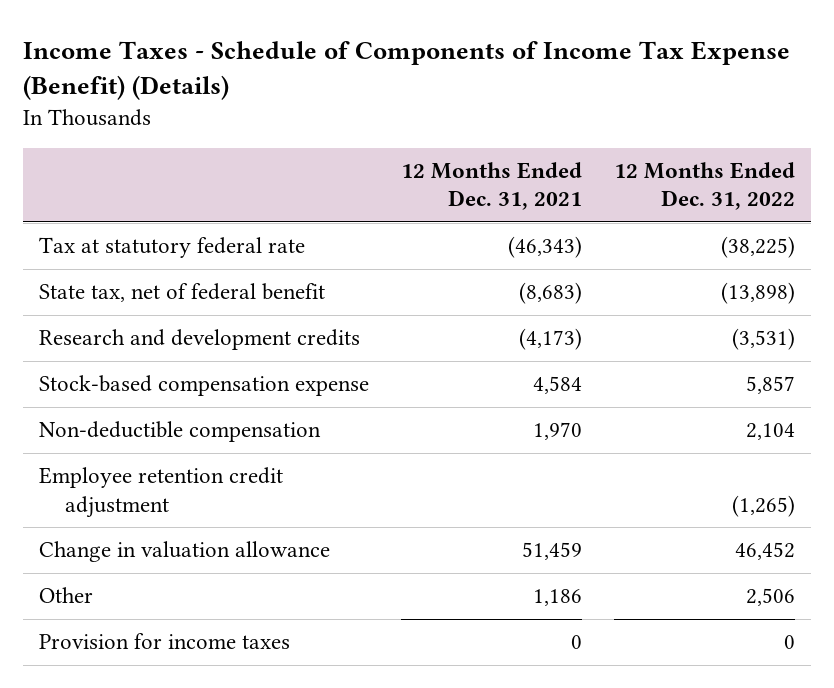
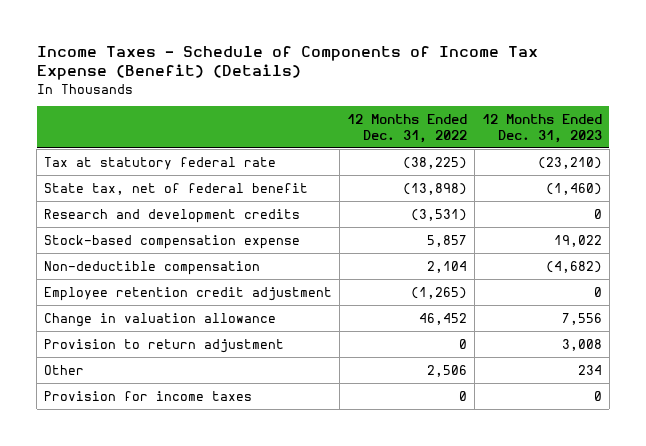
[401,161,583,211] 12 Months Ended Dec. 31, 2021 -> none
none -> [481,113,602,143] 12 Months Ended Dec. 31, 2023
none -> [44,338,285,353] Provision to return adjustment

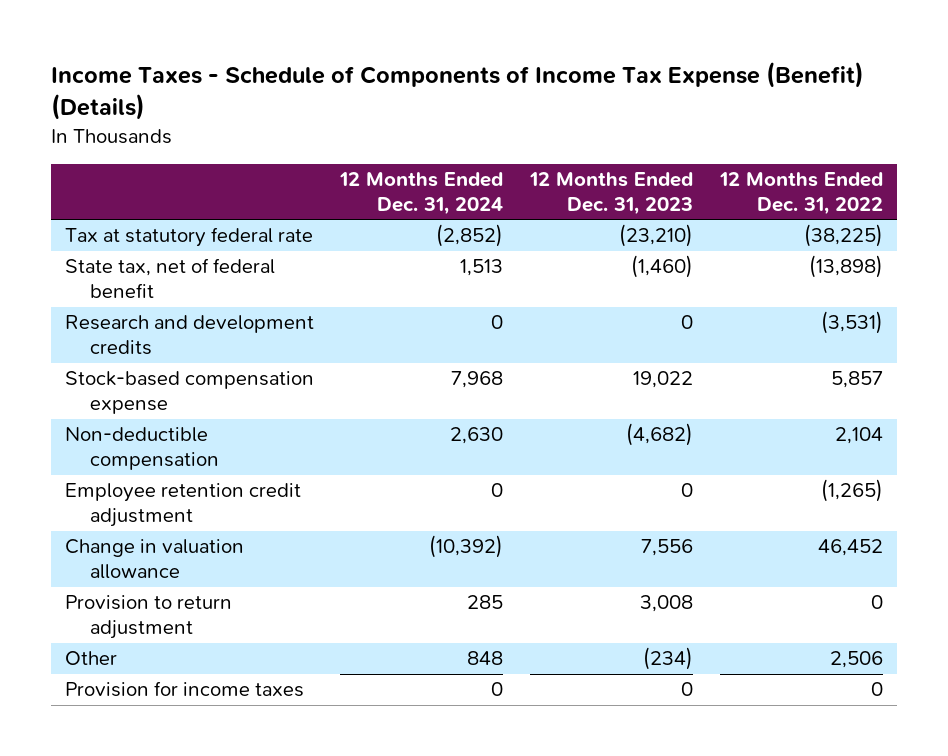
none -> [339,171,504,215] 12 Months Ended Dec. 31, 2024
[577,364,602,375] 234 -> [643,647,694,671] (234)

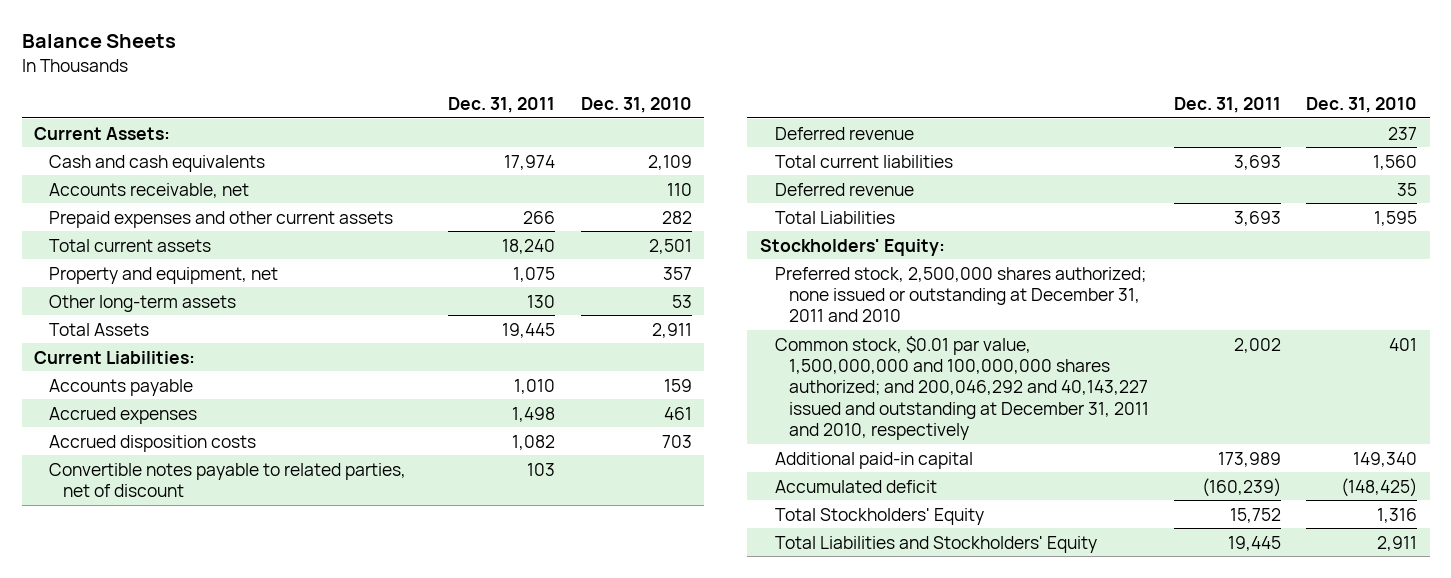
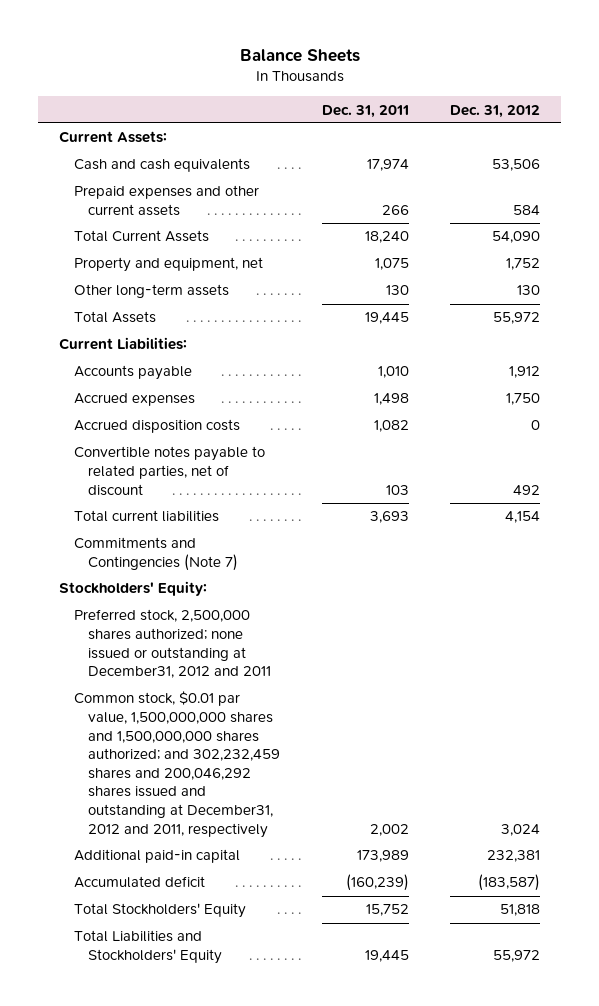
[580,96,692,113] Dec. 31, 2010 -> none
none -> [450,104,541,118] Dec. 31, 2012
[48,182,249,198] Accounts receivable, net -> none
[48,238,211,252] Total current assets -> [73,230,209,243] Total Current Assets
[774,126,914,140] Deferred revenue -> none
[774,182,914,196] Deferred revenue -> none
[774,210,895,224] Total Liabilities -> none
none -> [73,537,239,572] Commitments and Contingencies (Note 7)
[774,266,1146,323] Preferred stock, 2,500,000 shares authorized; none issued or outstanding at December 31, 2011 and 2010 -> [73,609,272,679] Preferred stock, 2,500,000 shares authorized; none issued or outstanding at December31, 2012 and 2011
[774,335,1150,441] Common stock, $0.01 par value, 1,500,000,000 and 100,000,000 shares authorized; and 200,046,292 and 40,143,227 issued and outstanding at December 31, 2011 and 2010, respectively -> [73,691,281,838] Common stock, $0.01 par value, 1,500,000,000 shares and 1,500,000,000 shares authorized; and 302,232,459 shares and 200,046,292 shares issued and outstanding at December31, 2012 and 2011, respectively

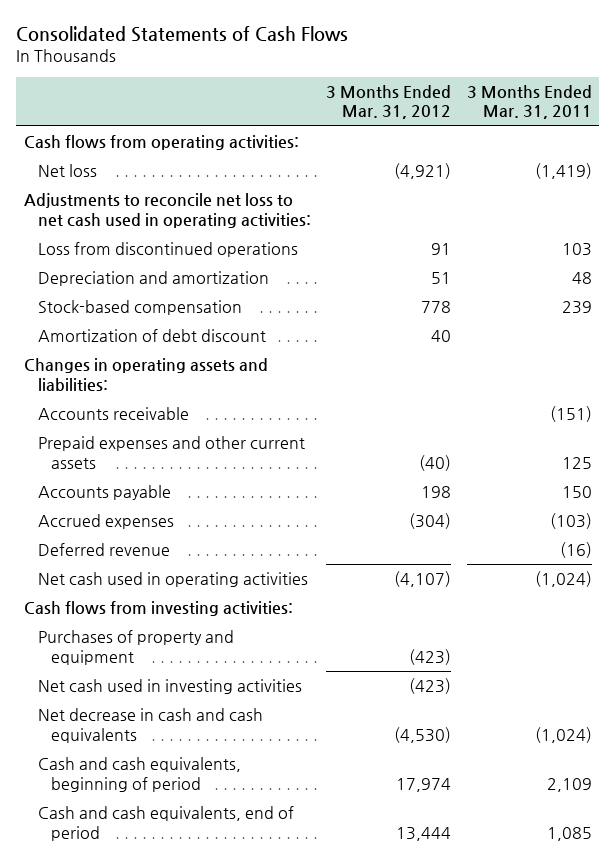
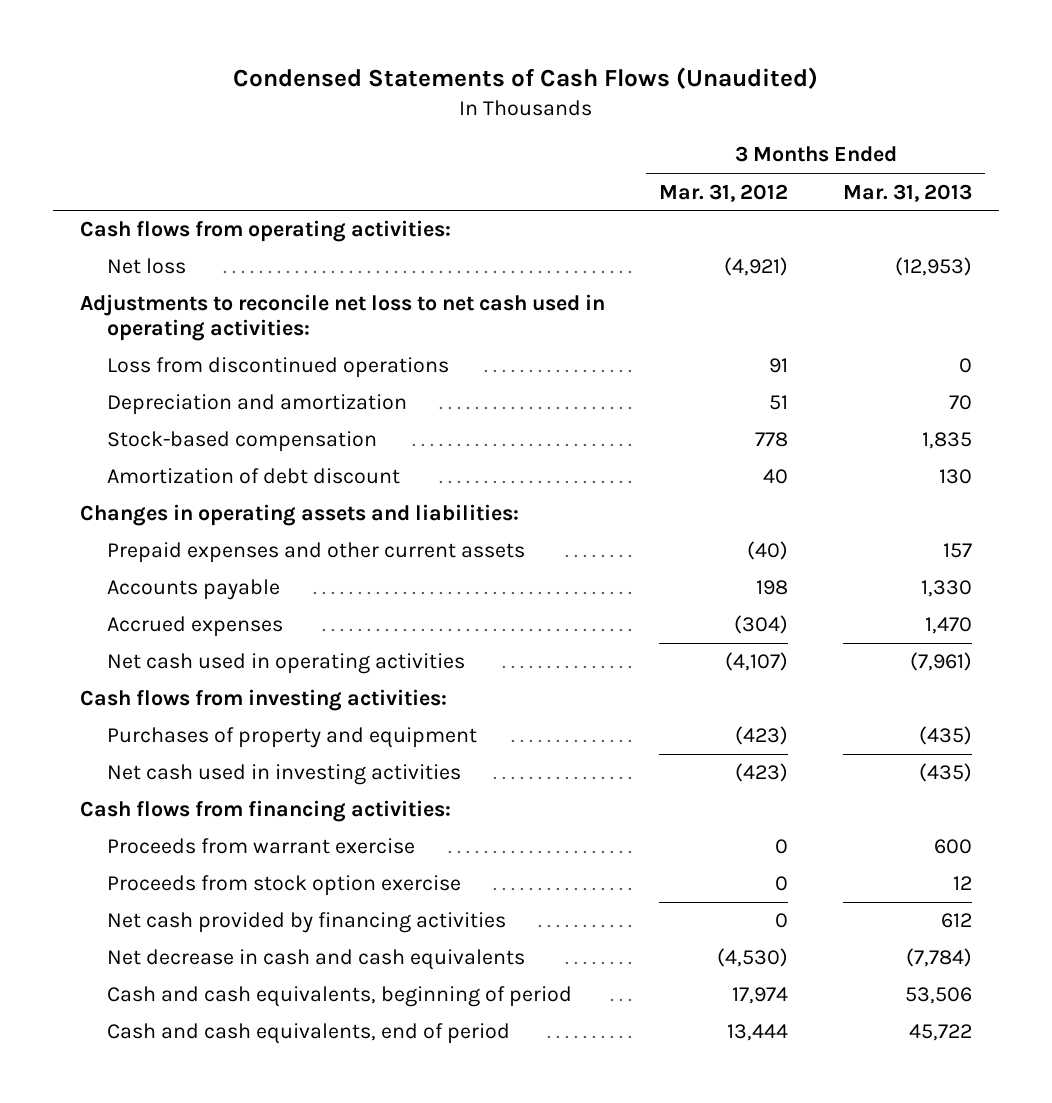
[15,26,348,43] Consolidated Statements of Cash Flows -> [232,66,818,89] Condensed Statements of Cash Flows (Unaudited)
[466,84,592,120] 3 Months Ended Mar. 31, 2011 -> none
none -> [842,183,972,202] Mar. 31, 2013
[37,406,189,420] Accounts receivable -> none
[37,542,170,556] Deferred revenue -> none
none -> [79,800,451,823] Cash flows from financing activities:
none -> [106,838,415,855] Proceeds from warrant exercise
none -> [106,875,461,897] Proceeds from stock option exercise
none -> [106,912,506,934] Net cash provided by financing activities

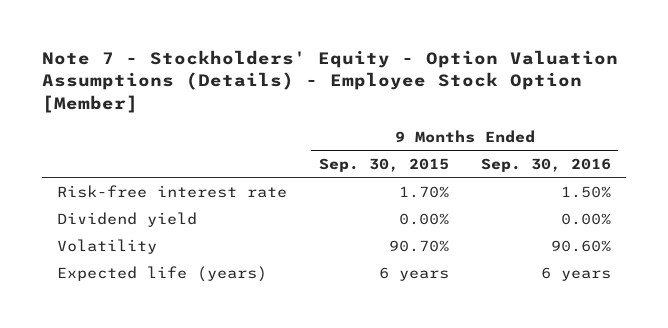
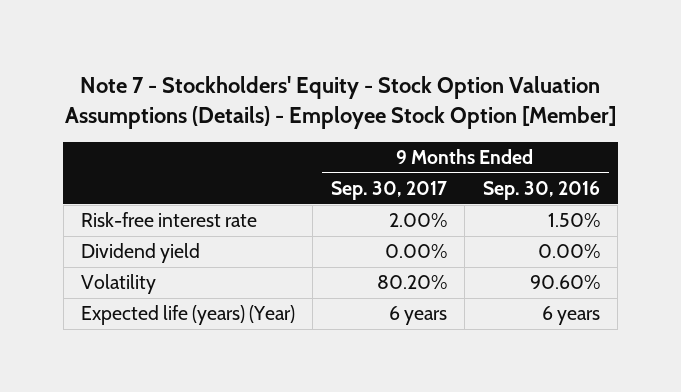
[41,49,618,113] Note 7 - Stockholders' Equity - Option Valuation Assumptions (Details) - Employee Stock Option [Member] -> [65,76,617,129] Note 7 - Stockholders' Equity - Stock Option Valuation Assumptions (Details) - Employee Stock Option [Member]
[318,157,449,172] Sep. 30, 2015 -> none
none -> [330,181,447,201] Sep. 30, 2017
[57,265,268,282] Expected life (years) -> [81,305,296,326] Expected life (years) (Year)

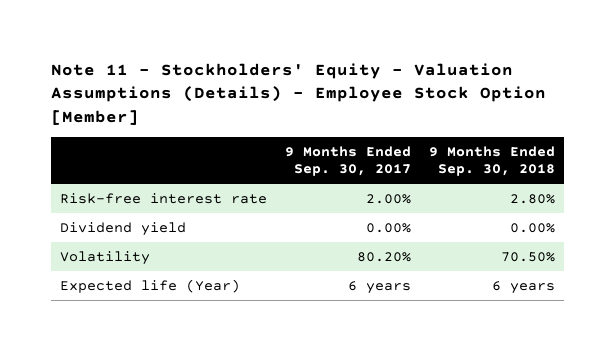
[65,76,617,129] Note 7 - Stockholders' Equity - Stock Option Valuation Assumptions (Details) - Employee Stock Option [Member] -> [51,62,547,125] Note 11 - Stockholders' Equity - Valuation Assumptions (Details) - Employee Stock Option [Member]
[482,181,600,201] Sep. 30, 2016 -> none
none -> [429,145,556,177] 9 Months Ended Sep. 30, 2018
[81,305,296,326] Expected life (years) (Year) -> [60,279,241,294] Expected life (Year)

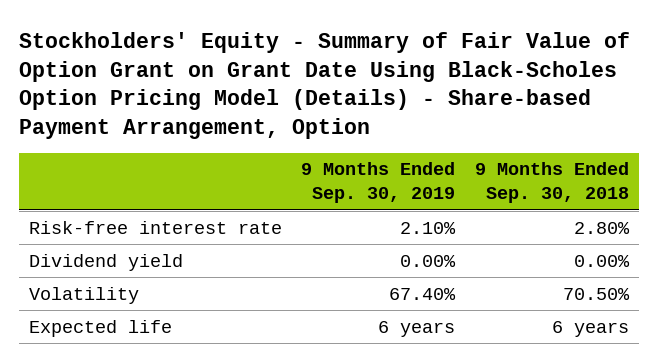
[51,62,547,125] Note 11 - Stockholders' Equity - Valuation Assumptions (Details) - Employee Stock Option [Member] -> [18,31,630,140] Stockholders' Equity - Summary of Fair Value of Option Grant on Grant Date Using Black-Scholes Option Pricing Model (Details) - Share-based Payment Arrangement, Option
[285,145,412,177] 9 Months Ended Sep. 30, 2017 -> none
none -> [301,162,456,204] 9 Months Ended Sep. 30, 2019
[60,279,241,294] Expected life (Year) -> [28,319,172,337] Expected life

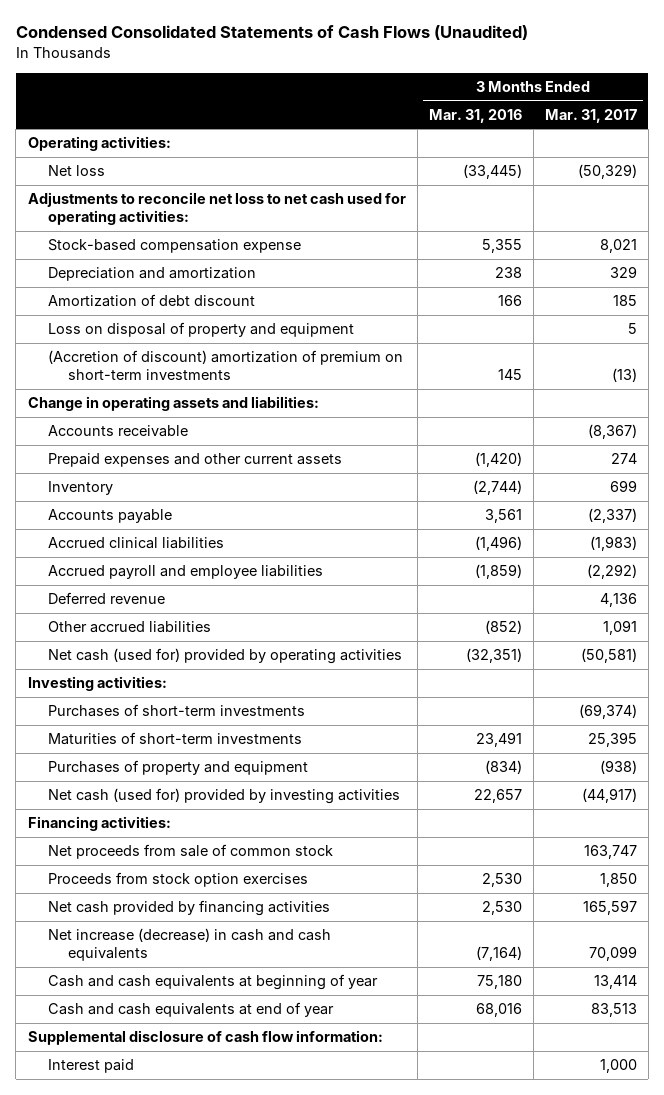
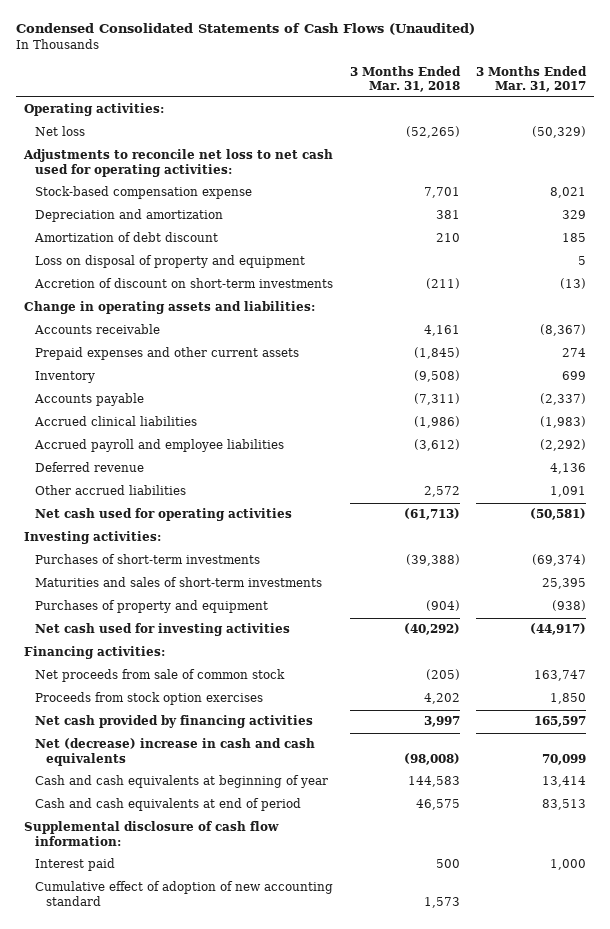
[428,108,522,123] Mar. 31, 2016 -> none
none -> [349,65,461,92] 3 Months Ended Mar. 31, 2018
[47,350,403,380] (Accretion of discount) amortization of premium on short-term investments -> [33,278,333,289] Accretion of discount on short-term investments
[47,648,402,665] Net cash (used for) provided by operating activities -> [34,508,292,522] Net cash used for operating activities
[47,732,302,746] Maturities of short-term investments -> [34,577,322,588] Maturities and sales of short-term investments
[47,788,400,805] Net cash (used for) provided by investing activities -> [34,623,290,637] Net cash used for investing activities
[47,928,331,961] Net increase (decrease) in cash and cash equivalents -> [34,738,315,766] Net (decrease) increase in cash and cash equivalents
[47,1002,334,1018] Cash and cash equivalents at end of year -> [34,798,301,812] Cash and cash equivalents at end of period
none -> [34,881,333,906] Cumulative effect of adoption of new accounting standard

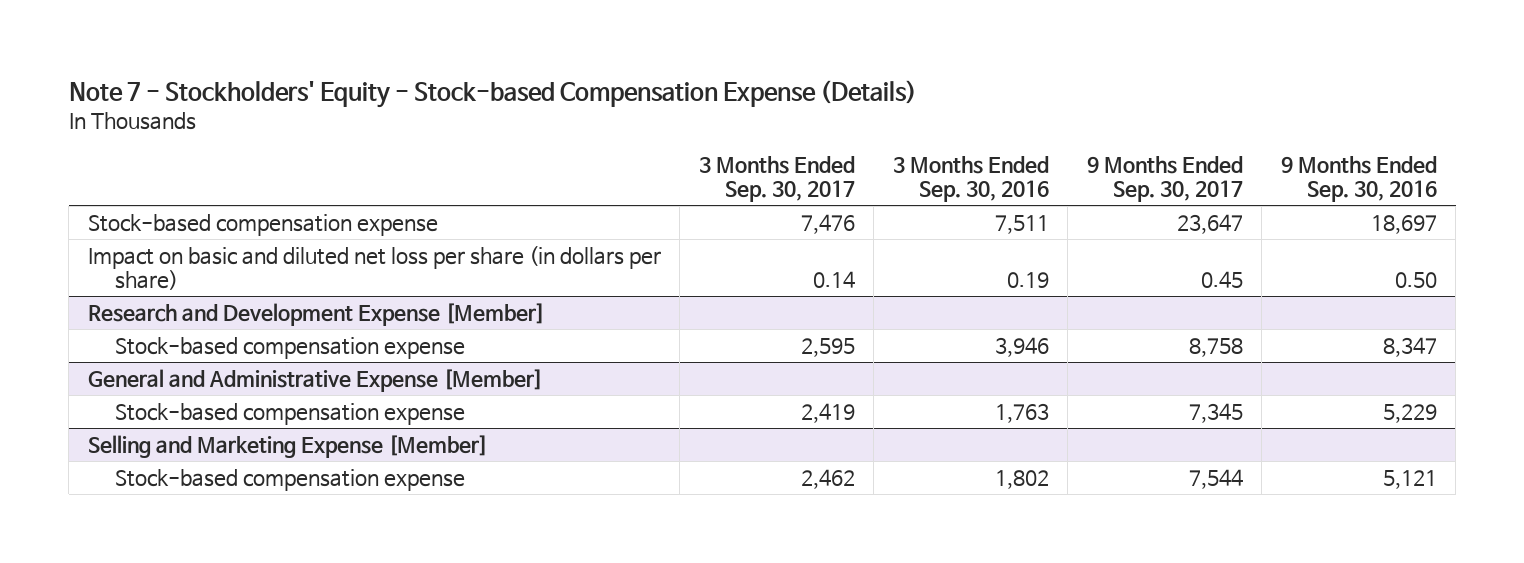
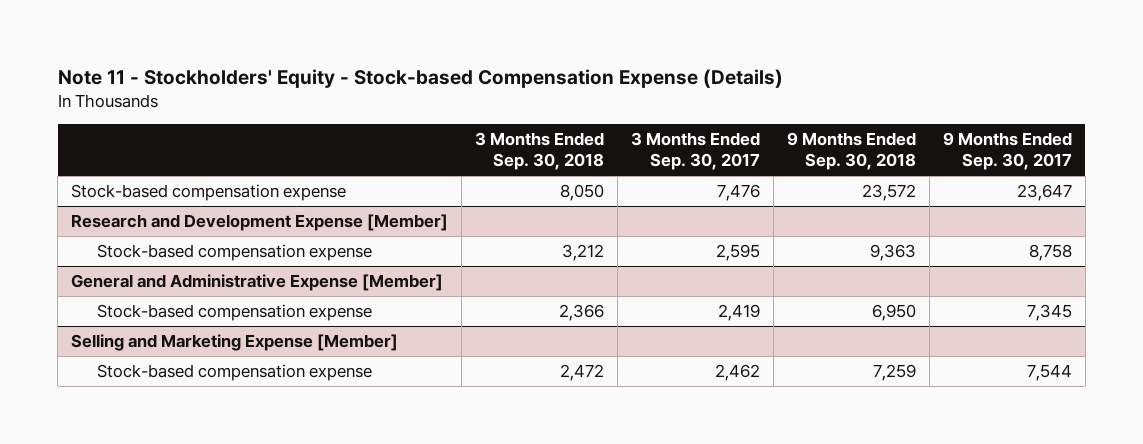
[68,80,917,109] Note 7 - Stockholders' Equity - Stock-based Compensation Expense (Details) -> [57,69,783,89] Note 11 - Stockholders' Equity - Stock-based Compensation Expense (Details)
[892,156,1049,203] 3 Months Ended Sep. 30, 2016 -> none
[1280,156,1437,203] 9 Months Ended Sep. 30, 2016 -> none
none -> [475,132,605,171] 3 Months Ended Sep. 30, 2018
none -> [786,132,916,171] 9 Months Ended Sep. 30, 2018
[87,245,661,290] Impact on basic and diluted net loss per share (in dollars per share) -> none

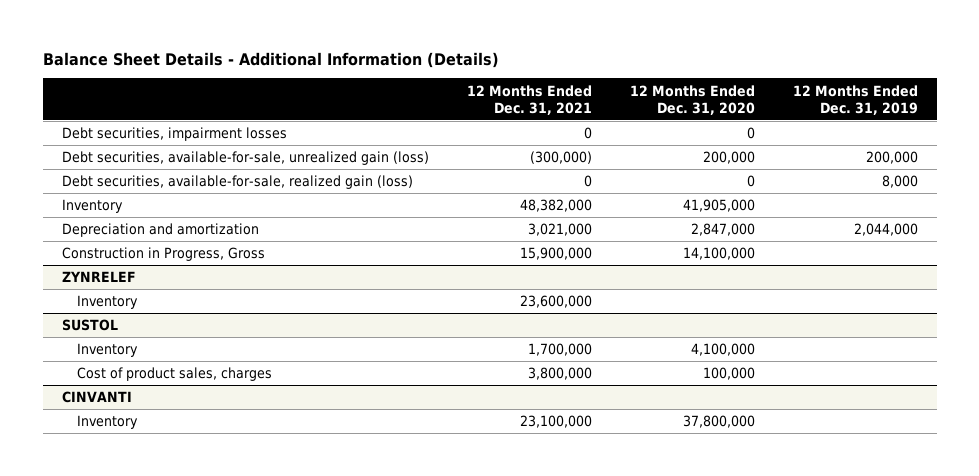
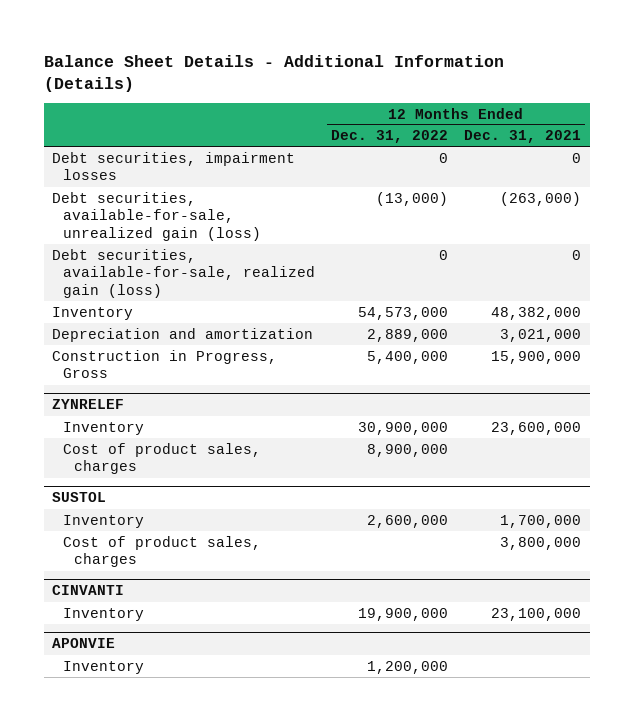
[629,84,755,115] 12 Months Ended Dec. 31, 2020 -> none
[792,84,918,115] 12 Months Ended Dec. 31, 2019 -> none
none -> [331,130,449,144] Dec. 31, 2022
[529,151,592,165] (300,000) -> [500,191,582,206] (263,000)
none -> [63,442,262,475] Cost of product sales, charges
none -> [52,638,116,649] APONVIE
none -> [63,660,145,674] Inventory

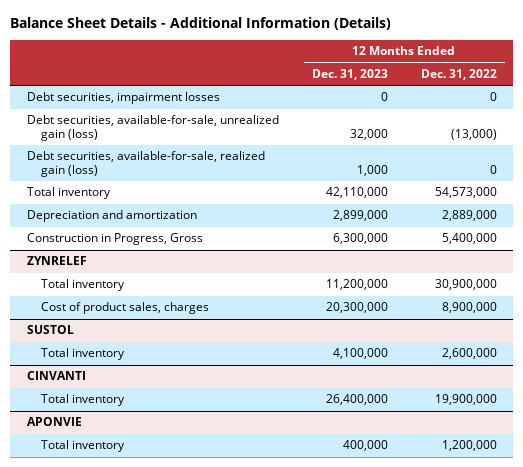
[464,130,582,144] Dec. 31, 2021 -> none
none -> [311,68,388,80] Dec. 31, 2023
[52,306,134,320] Inventory -> [26,187,111,200] Total inventory
[63,421,145,435] Inventory -> [41,279,126,292] Total inventory
[63,535,262,568] Cost of product sales, charges -> none
[63,514,145,528] Inventory -> [41,348,126,361] Total inventory
[63,607,145,621] Inventory -> [41,394,126,407] Total inventory
[63,660,145,674] Inventory -> [41,440,126,453] Total inventory

